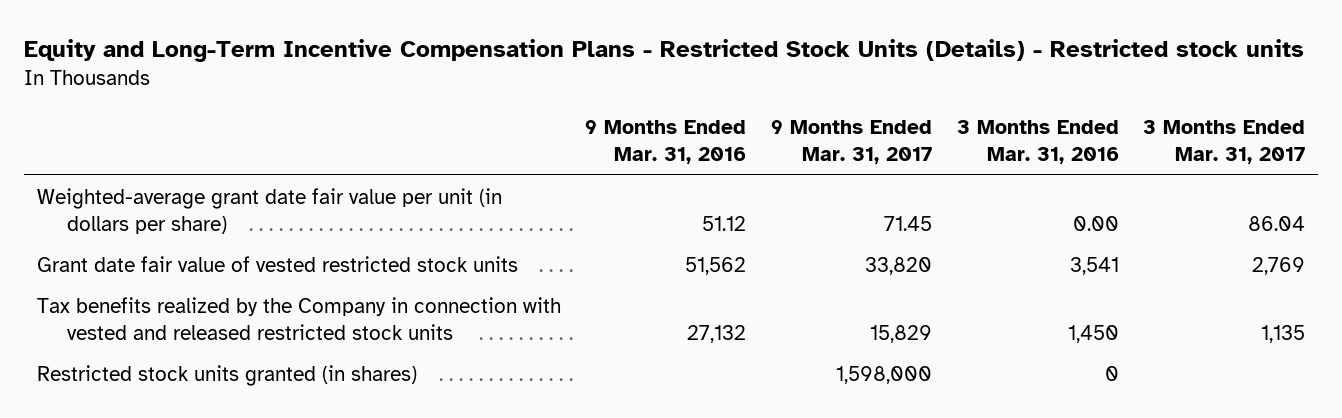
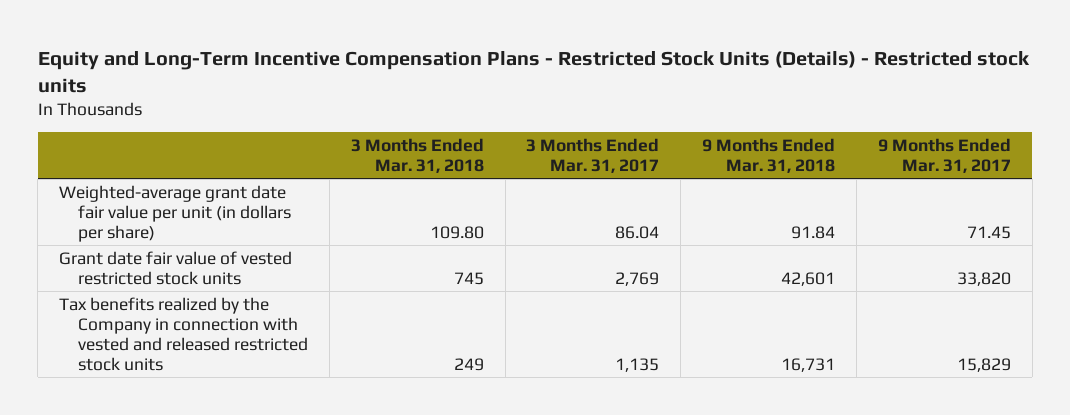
[585,120,747,165] 9 Months Ended Mar. 31, 2016 -> none
[956,120,1119,165] 3 Months Ended Mar. 31, 2016 -> none
none -> [350,137,484,174] 3 Months Ended Mar. 31, 2018
none -> [702,137,836,174] 9 Months Ended Mar. 31, 2018
[36,364,417,386] Restricted stock units granted (in shares) -> none

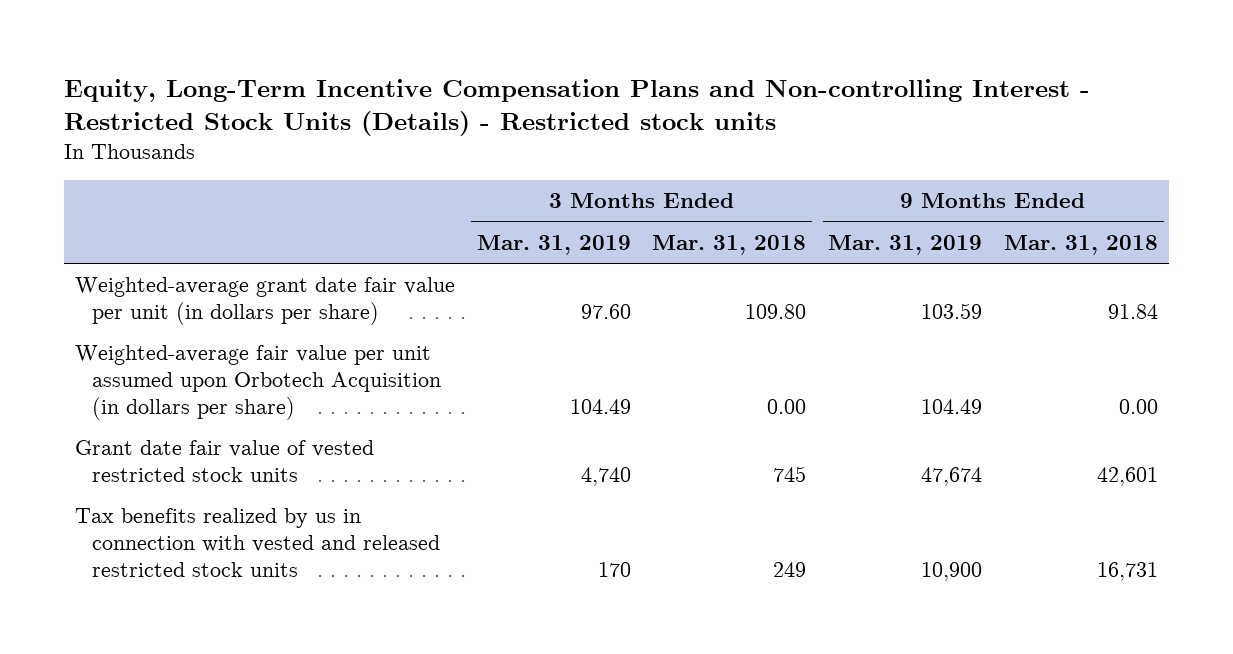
[37,50,1030,93] Equity and Long-Term Incentive Compensation Plans - Restricted Stock Units (Details) - Restricted stock units -> [63,79,1090,137] Equity, Long-Term Incentive Compensation Plans and Non-controlling Interest - Restricted Stock Units (Details) - Restricted stock units
[526,137,660,174] 3 Months Ended Mar. 31, 2017 -> none
[877,137,1011,174] 9 Months Ended Mar. 31, 2017 -> none
none -> [476,234,631,255] Mar. 31, 2019
none -> [828,234,983,255] Mar. 31, 2019
none -> [74,345,442,421] Weighted-average fair value per unit assumed upon Orbotech Acquisition (in dollars per share)
[59,296,309,371] Tax benefits realized by the Company in connection with vested and released restricted stock units -> [74,508,441,578] Tax benefits realized by us in connection with vested and released restricted stock units

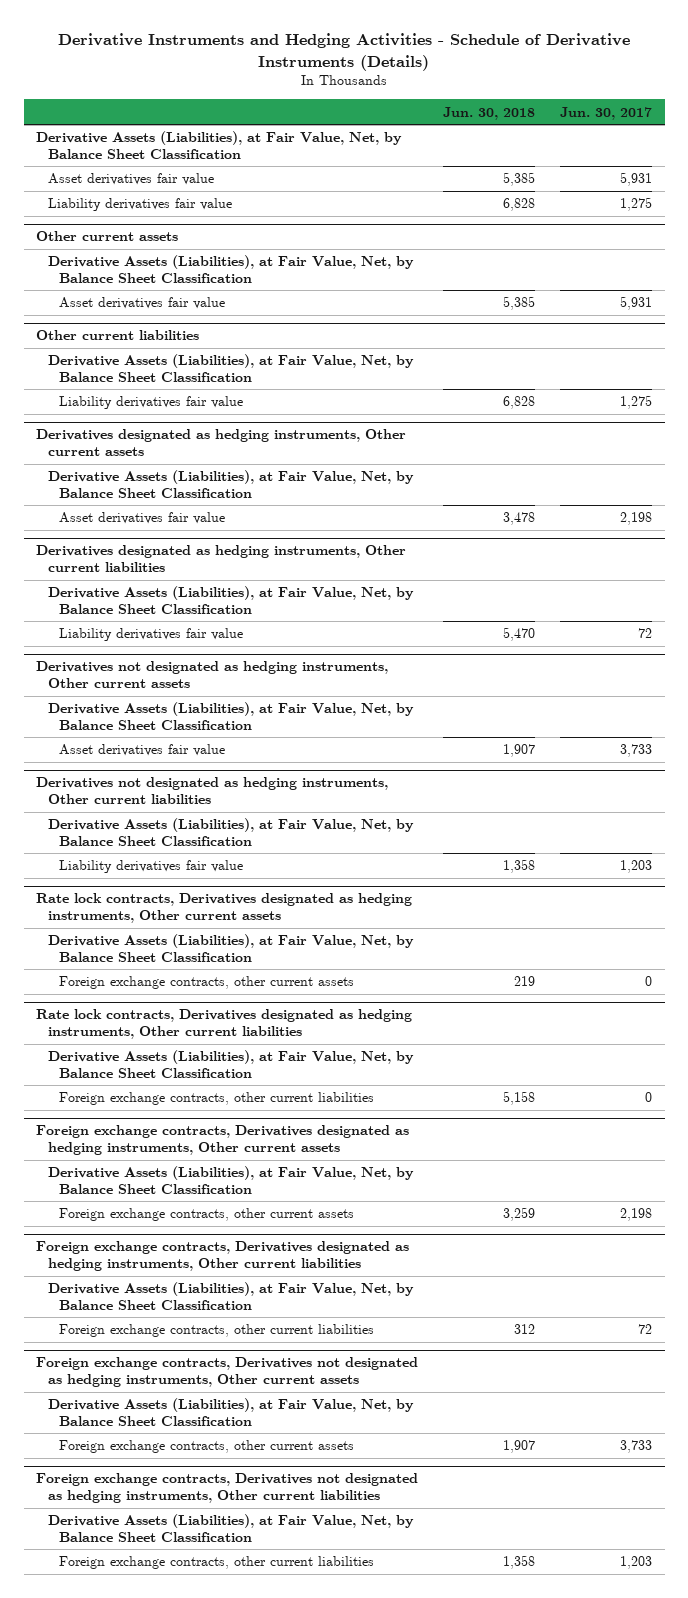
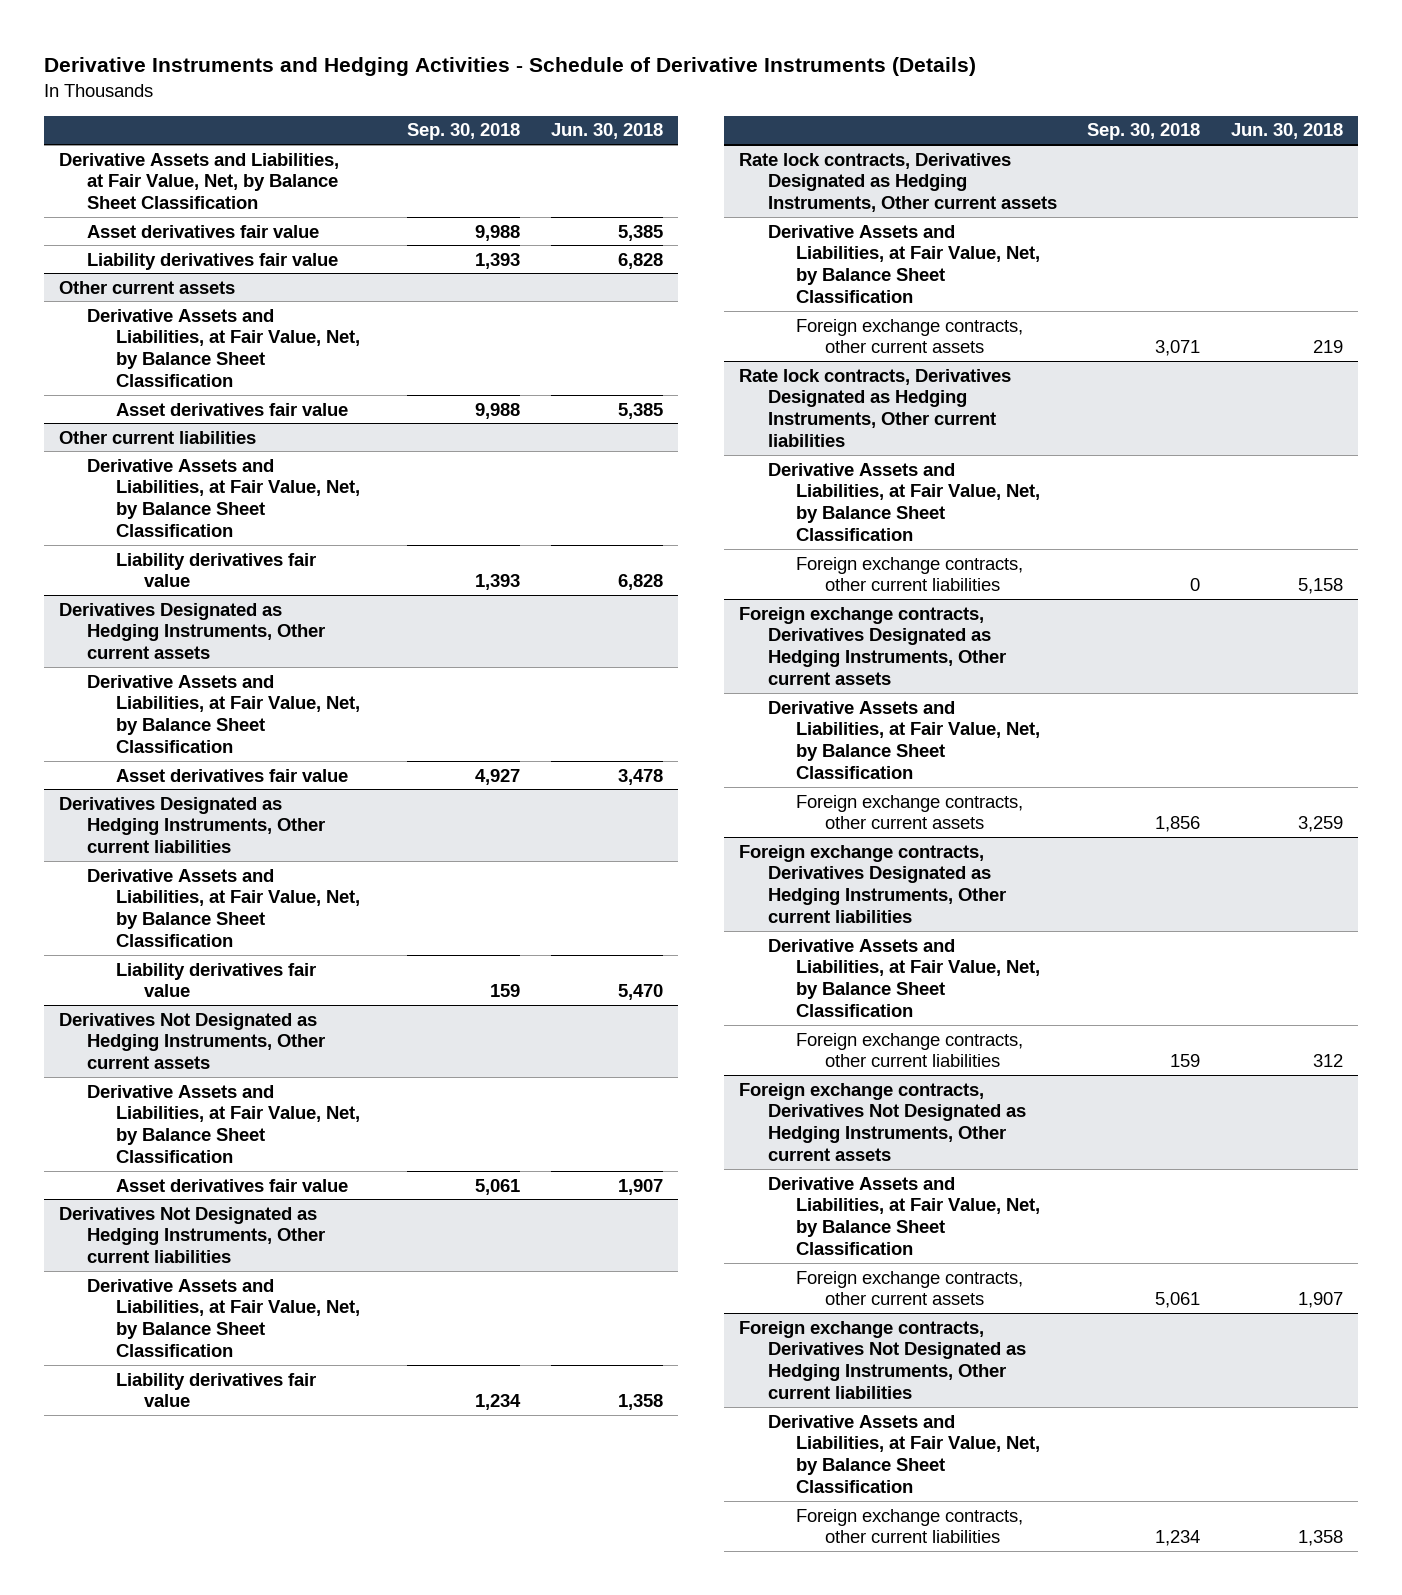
[560,106,653,120] Jun. 30, 2017 -> none
none -> [406,123,520,141] Sep. 30, 2018
[36,131,403,159] Derivative Assets (Liabilities), at Fair Value, Net, by Balance Sheet Classification -> [58,152,339,210] Derivative Assets and Liabilities, at Fair Value, Net, by Balance Sheet Classification
[47,255,414,283] Derivative Assets (Liabilities), at Fair Value, Net, by Balance Sheet Classification -> [87,308,360,388] Derivative Assets and Liabilities, at Fair Value, Net, by Balance Sheet Classification
[47,354,414,382] Derivative Assets (Liabilities), at Fair Value, Net, by Balance Sheet Classification -> [87,458,360,538] Derivative Assets and Liabilities, at Fair Value, Net, by Balance Sheet Classification
[36,429,407,456] Derivatives designated as hedging instruments, Other current assets -> [58,602,326,660] Derivatives Designated as Hedging Instruments, Other current assets
[47,470,414,498] Derivative Assets (Liabilities), at Fair Value, Net, by Balance Sheet Classification -> [87,674,360,754] Derivative Assets and Liabilities, at Fair Value, Net, by Balance Sheet Classification
[36,545,407,572] Derivatives designated as hedging instruments, Other current liabilities -> [58,796,326,854] Derivatives Designated as Hedging Instruments, Other current liabilities
[47,586,414,614] Derivative Assets (Liabilities), at Fair Value, Net, by Balance Sheet Classification -> [87,868,360,948] Derivative Assets and Liabilities, at Fair Value, Net, by Balance Sheet Classification
[36,661,389,688] Derivatives not designated as hedging instruments, Other current assets -> [58,1012,326,1070] Derivatives Not Designated as Hedging Instruments, Other current assets
[47,702,414,730] Derivative Assets (Liabilities), at Fair Value, Net, by Balance Sheet Classification -> [87,1084,360,1164] Derivative Assets and Liabilities, at Fair Value, Net, by Balance Sheet Classification
[36,777,389,804] Derivatives not designated as hedging instruments, Other current liabilities -> [58,1206,326,1264] Derivatives Not Designated as Hedging Instruments, Other current liabilities
[47,818,414,846] Derivative Assets (Liabilities), at Fair Value, Net, by Balance Sheet Classification -> [87,1278,360,1358] Derivative Assets and Liabilities, at Fair Value, Net, by Balance Sheet Classification
[36,893,413,923] Rate lock contracts, Derivatives designated as hedging instruments, Other current assets -> [739,152,1057,213] Rate lock contracts, Derivatives Designated as Hedging Instruments, Other current assets
[47,934,414,962] Derivative Assets (Liabilities), at Fair Value, Net, by Balance Sheet Classification -> [767,224,1041,304] Derivative Assets and Liabilities, at Fair Value, Net, by Balance Sheet Classification
[36,1009,413,1039] Rate lock contracts, Derivatives designated as hedging instruments, Other current liabilities -> [739,368,1012,448] Rate lock contracts, Derivatives Designated as Hedging Instruments, Other current liabilities
[47,1050,414,1078] Derivative Assets (Liabilities), at Fair Value, Net, by Balance Sheet Classification -> [767,462,1041,542] Derivative Assets and Liabilities, at Fair Value, Net, by Balance Sheet Classification
[36,1125,410,1155] Foreign exchange contracts, Derivatives designated as hedging instruments, Other current assets -> [739,606,1006,686] Foreign exchange contracts, Derivatives Designated as Hedging Instruments, Other current assets
[47,1166,414,1194] Derivative Assets (Liabilities), at Fair Value, Net, by Balance Sheet Classification -> [767,700,1041,780] Derivative Assets and Liabilities, at Fair Value, Net, by Balance Sheet Classification
[36,1241,410,1271] Foreign exchange contracts, Derivatives designated as hedging instruments, Other current liabilities -> [739,844,1006,924] Foreign exchange contracts, Derivatives Designated as Hedging Instruments, Other current liabilities
[47,1282,414,1310] Derivative Assets (Liabilities), at Fair Value, Net, by Balance Sheet Classification -> [767,938,1041,1018] Derivative Assets and Liabilities, at Fair Value, Net, by Balance Sheet Classification
[36,1357,419,1387] Foreign exchange contracts, Derivatives not designated as hedging instruments, Other current assets -> [739,1082,1026,1162] Foreign exchange contracts, Derivatives Not Designated as Hedging Instruments, Other current assets
[47,1398,414,1426] Derivative Assets (Liabilities), at Fair Value, Net, by Balance Sheet Classification -> [767,1176,1041,1256] Derivative Assets and Liabilities, at Fair Value, Net, by Balance Sheet Classification
[36,1473,419,1503] Foreign exchange contracts, Derivatives not designated as hedging instruments, Other current liabilities -> [739,1320,1026,1400] Foreign exchange contracts, Derivatives Not Designated as Hedging Instruments, Other current liabilities
[47,1514,414,1542] Derivative Assets (Liabilities), at Fair Value, Net, by Balance Sheet Classification -> [767,1414,1041,1494] Derivative Assets and Liabilities, at Fair Value, Net, by Balance Sheet Classification

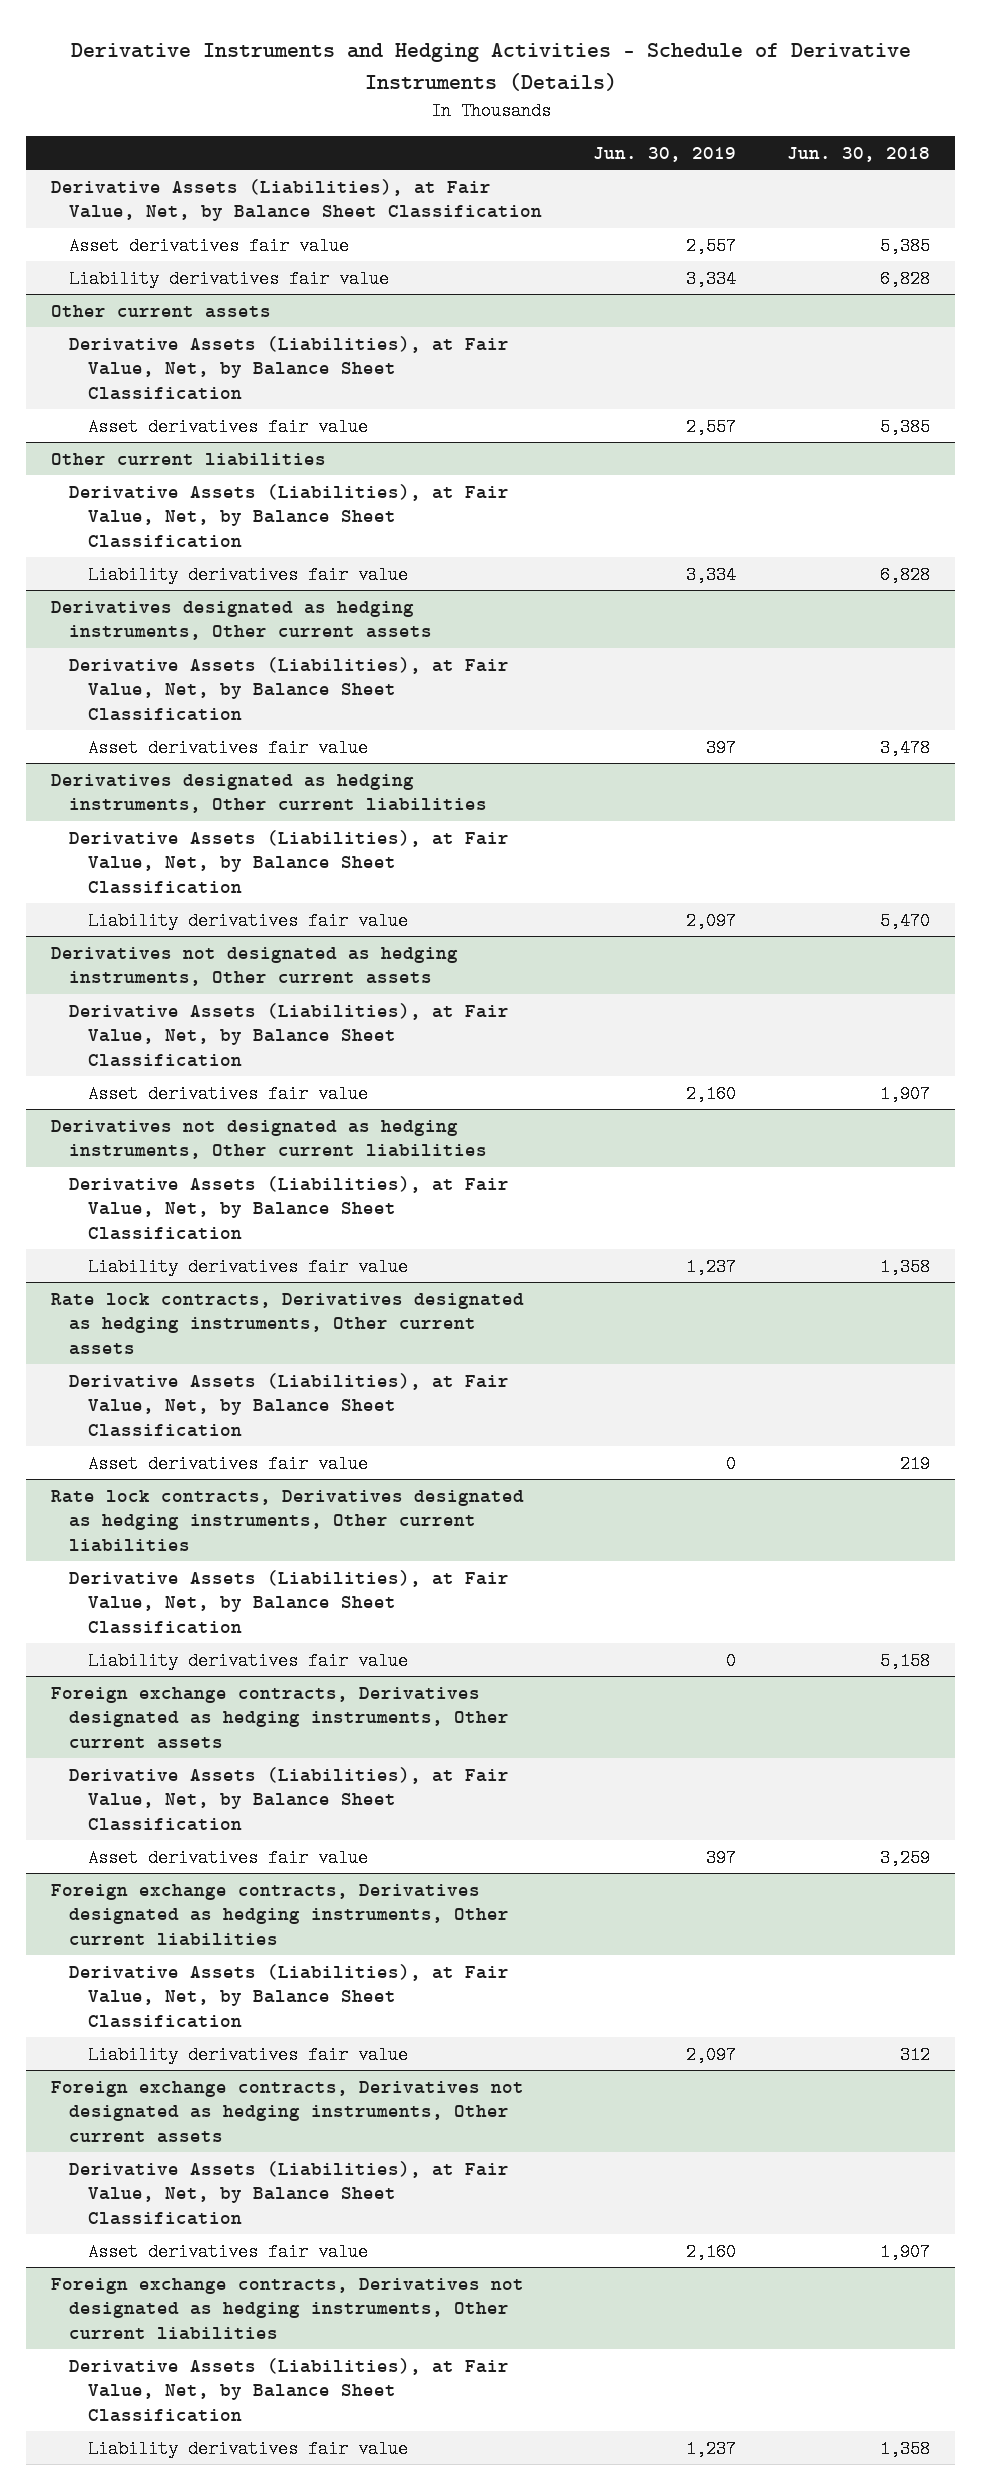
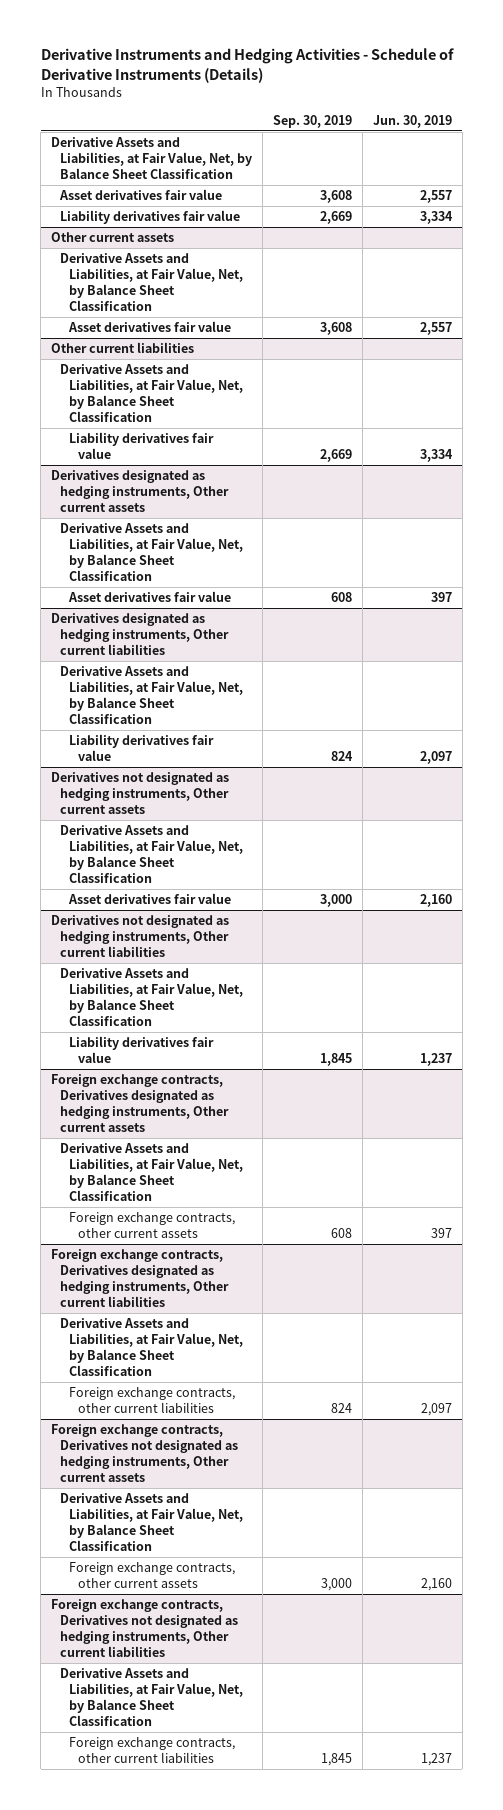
[786,146,930,162] Jun. 30, 2018 -> none
none -> [273,114,353,128] Sep. 30, 2019
[51,178,543,222] Derivative Assets (Liabilities), at Fair Value, Net, by Balance Sheet Classification -> [51,137,253,180] Derivative Assets and Liabilities, at Fair Value, Net, by Balance Sheet Classification
[69,335,510,401] Derivative Assets (Liabilities), at Fair Value, Net, by Balance Sheet Classification -> [60,253,244,312] Derivative Assets and Liabilities, at Fair Value, Net, by Balance Sheet Classification
[69,483,510,549] Derivative Assets (Liabilities), at Fair Value, Net, by Balance Sheet Classification -> [60,364,244,423] Derivative Assets and Liabilities, at Fair Value, Net, by Balance Sheet Classification
[69,656,510,722] Derivative Assets (Liabilities), at Fair Value, Net, by Balance Sheet Classification -> [60,523,244,582] Derivative Assets and Liabilities, at Fair Value, Net, by Balance Sheet Classification
[69,829,510,895] Derivative Assets (Liabilities), at Fair Value, Net, by Balance Sheet Classification -> [60,666,244,725] Derivative Assets and Liabilities, at Fair Value, Net, by Balance Sheet Classification
[69,1002,510,1068] Derivative Assets (Liabilities), at Fair Value, Net, by Balance Sheet Classification -> [60,825,244,884] Derivative Assets and Liabilities, at Fair Value, Net, by Balance Sheet Classification
[69,1175,510,1241] Derivative Assets (Liabilities), at Fair Value, Net, by Balance Sheet Classification -> [60,968,244,1027] Derivative Assets and Liabilities, at Fair Value, Net, by Balance Sheet Classification
[51,1292,525,1356] Rate lock contracts, Derivatives designated as hedging instruments, Other current assets -> none
[69,1372,510,1438] Derivative Assets (Liabilities), at Fair Value, Net, by Balance Sheet Classification -> none
[87,1454,368,1473] Asset derivatives fair value -> none
[51,1489,525,1553] Rate lock contracts, Derivatives designated as hedging instruments, Other current liabilities -> none
[69,1569,510,1635] Derivative Assets (Liabilities), at Fair Value, Net, by Balance Sheet Classification -> none
[87,1651,408,1670] Liability derivatives fair value -> none
[69,1766,510,1832] Derivative Assets (Liabilities), at Fair Value, Net, by Balance Sheet Classification -> [60,1143,244,1202] Derivative Assets and Liabilities, at Fair Value, Net, by Balance Sheet Classification
[87,1848,368,1867] Asset derivatives fair value -> [69,1212,236,1239] Foreign exchange contracts, other current assets
[69,1963,510,2029] Derivative Assets (Liabilities), at Fair Value, Net, by Balance Sheet Classification -> [60,1318,244,1377] Derivative Assets and Liabilities, at Fair Value, Net, by Balance Sheet Classification
[87,2045,408,2064] Liability derivatives fair value -> [69,1387,236,1414] Foreign exchange contracts, other current liabilities
[69,2160,510,2226] Derivative Assets (Liabilities), at Fair Value, Net, by Balance Sheet Classification -> [60,1493,244,1552] Derivative Assets and Liabilities, at Fair Value, Net, by Balance Sheet Classification
[87,2242,368,2261] Asset derivatives fair value -> [69,1562,236,1589] Foreign exchange contracts, other current assets
[69,2357,510,2423] Derivative Assets (Liabilities), at Fair Value, Net, by Balance Sheet Classification -> [60,1668,244,1727] Derivative Assets and Liabilities, at Fair Value, Net, by Balance Sheet Classification
[87,2439,408,2458] Liability derivatives fair value -> [69,1737,236,1764] Foreign exchange contracts, other current liabilities

